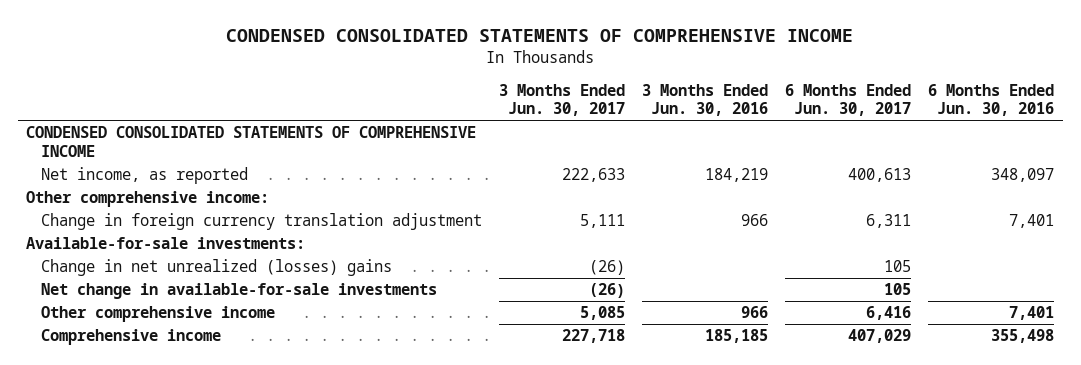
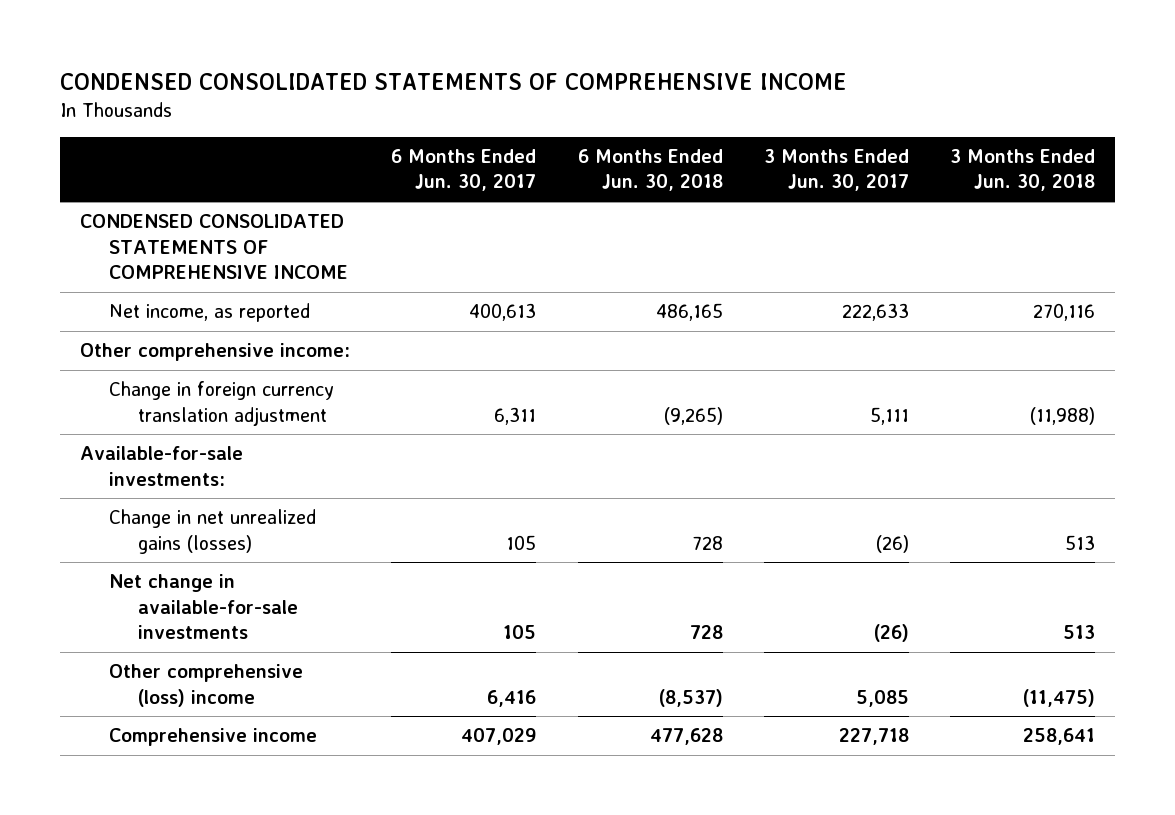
[642,84,769,117] 3 Months Ended Jun. 30, 2016 -> none
[928,84,1055,117] 6 Months Ended Jun. 30, 2016 -> none
none -> [577,148,723,192] 6 Months Ended Jun. 30, 2018
none -> [949,148,1095,192] 3 Months Ended Jun. 30, 2018
[41,259,393,277] Change in net unrealized (losses) gains -> [109,509,317,554] Change in net unrealized gains (losses)
[41,306,276,323] Other comprehensive income -> [109,664,304,707] Other comprehensive (loss) income

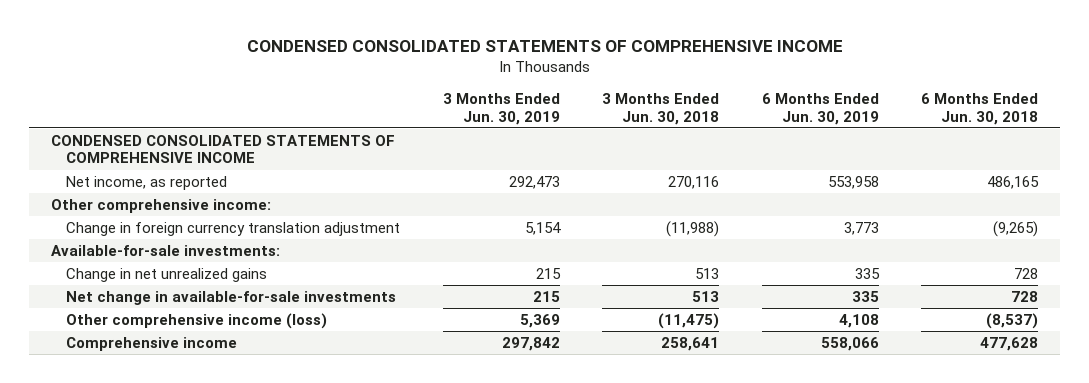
[391,148,537,192] 6 Months Ended Jun. 30, 2017 -> none
[763,148,909,192] 3 Months Ended Jun. 30, 2017 -> none
none -> [442,93,560,125] 3 Months Ended Jun. 30, 2019
none -> [761,93,879,125] 6 Months Ended Jun. 30, 2019
[109,509,317,554] Change in net unrealized gains (losses) -> [66,267,268,282] Change in net unrealized gains
[109,664,304,707] Other comprehensive (loss) income -> [66,312,328,329] Other comprehensive income (loss)

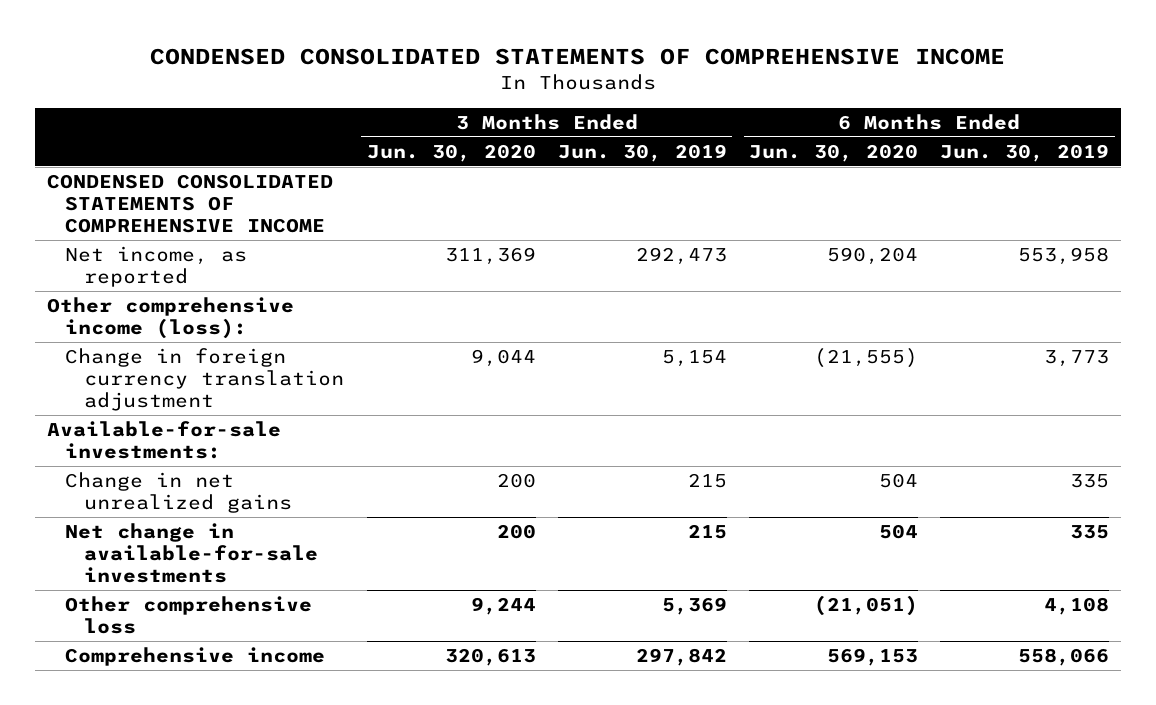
[602,93,720,125] 3 Months Ended Jun. 30, 2018 -> none
[921,93,1039,125] 6 Months Ended Jun. 30, 2018 -> none
none -> [366,143,536,162] Jun. 30, 2020
none -> [749,143,919,162] Jun. 30, 2020
[50,198,271,213] Other comprehensive income: -> [46,296,294,339] Other comprehensive income (loss):
[66,312,328,329] Other comprehensive income (loss) -> [65,595,313,634] Other comprehensive loss

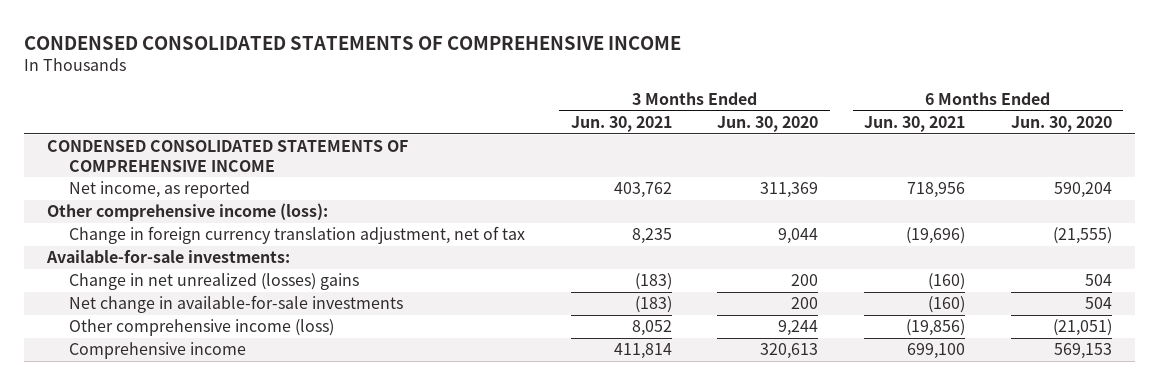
[557,143,727,162] Jun. 30, 2019 -> none
[940,143,1110,162] Jun. 30, 2019 -> none
none -> [570,116,672,133] Jun. 30, 2021
none -> [864,116,966,133] Jun. 30, 2021
[65,347,345,411] Change in foreign currency translation adjustment -> [68,226,525,245] Change in foreign currency translation adjustment, net of tax
[65,471,293,513] Change in net unrealized gains -> [68,273,359,291] Change in net unrealized (losses) gains
[65,595,313,634] Other comprehensive loss -> [68,319,334,337] Other comprehensive income (loss)

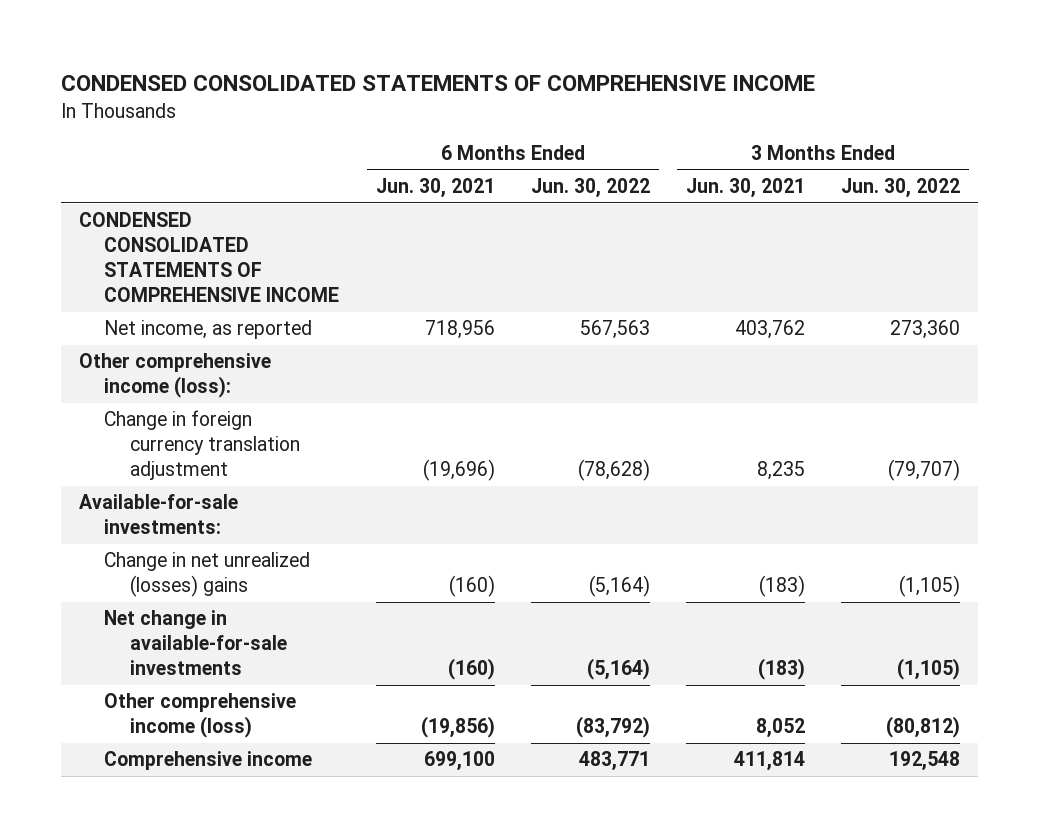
[717,116,819,133] Jun. 30, 2020 -> none
[1010,116,1112,133] Jun. 30, 2020 -> none
none -> [530,178,650,199] Jun. 30, 2022
none -> [841,178,961,199] Jun. 30, 2022
[68,226,525,245] Change in foreign currency translation adjustment, net of tax -> [104,410,300,481] Change in foreign currency translation adjustment

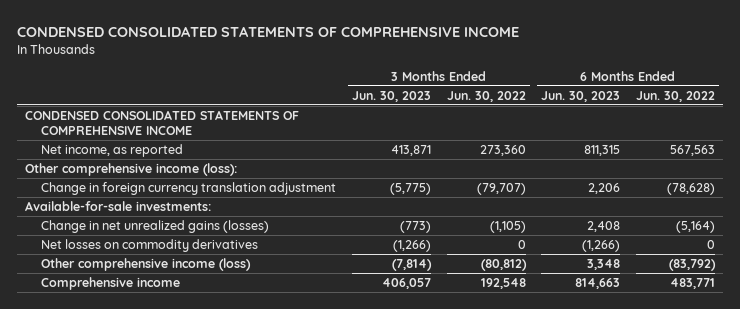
[375,178,495,199] Jun. 30, 2021 -> none
[685,178,805,199] Jun. 30, 2021 -> none
none -> [351,90,431,102] Jun. 30, 2023
none -> [541,90,621,102] Jun. 30, 2023
[104,610,287,676] Net change in available-for-sale investments -> none
[104,552,311,598] Change in net unrealized (losses) gains -> [40,220,269,234] Change in net unrealized gains (losses)
none -> [40,239,258,253] Net losses on commodity derivatives

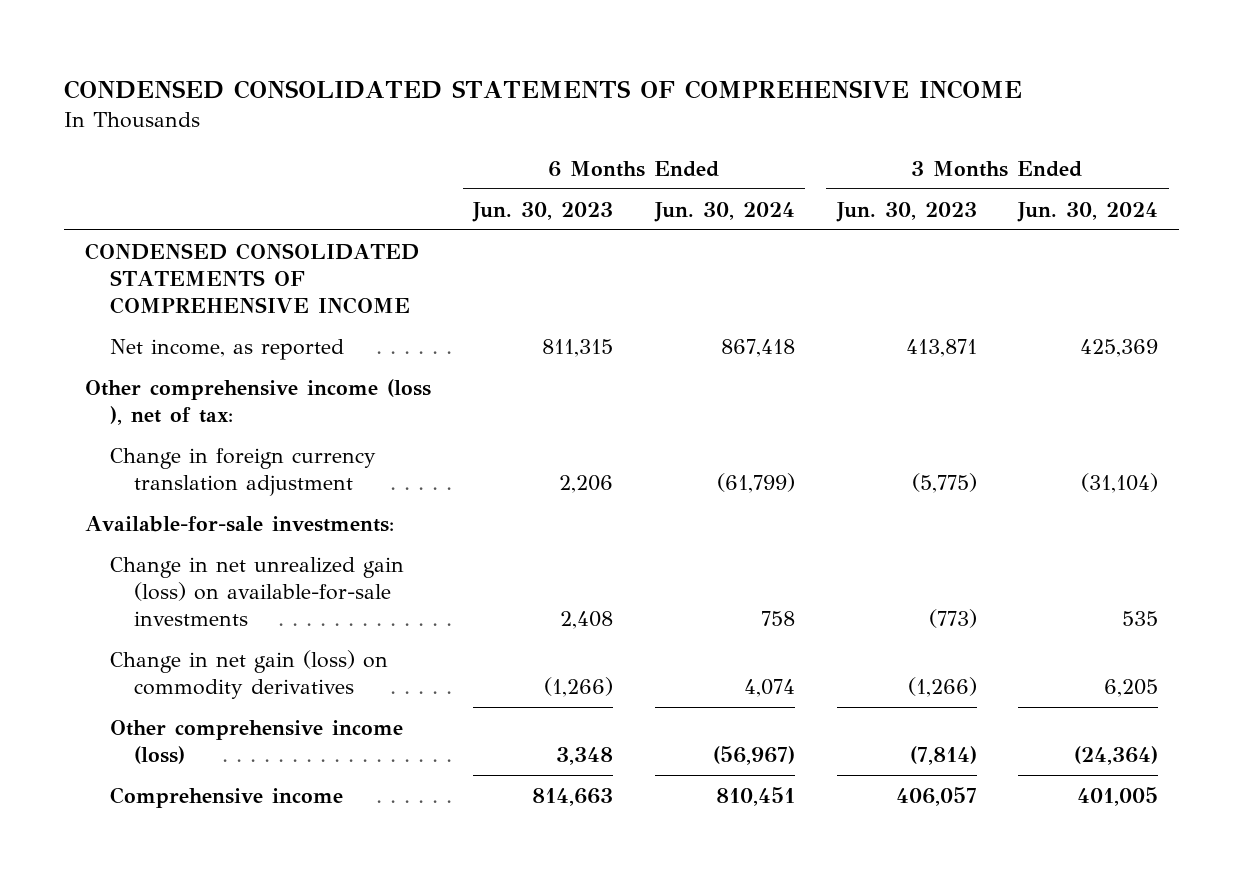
[446,90,526,102] Jun. 30, 2022 -> none
[636,90,716,102] Jun. 30, 2022 -> none
none -> [653,201,795,222] Jun. 30, 2024
none -> [1017,201,1159,222] Jun. 30, 2024
[24,163,237,177] Other comprehensive income (loss): -> [85,378,432,426] Other comprehensive income (loss ), net of tax:
[40,220,269,234] Change in net unrealized gains (losses) -> [109,556,404,627] Change in net unrealized gain (loss) on available-for-sale investments
[40,239,258,253] Net losses on commodity derivatives -> [109,649,388,700] Change in net gain (loss) on commodity derivatives

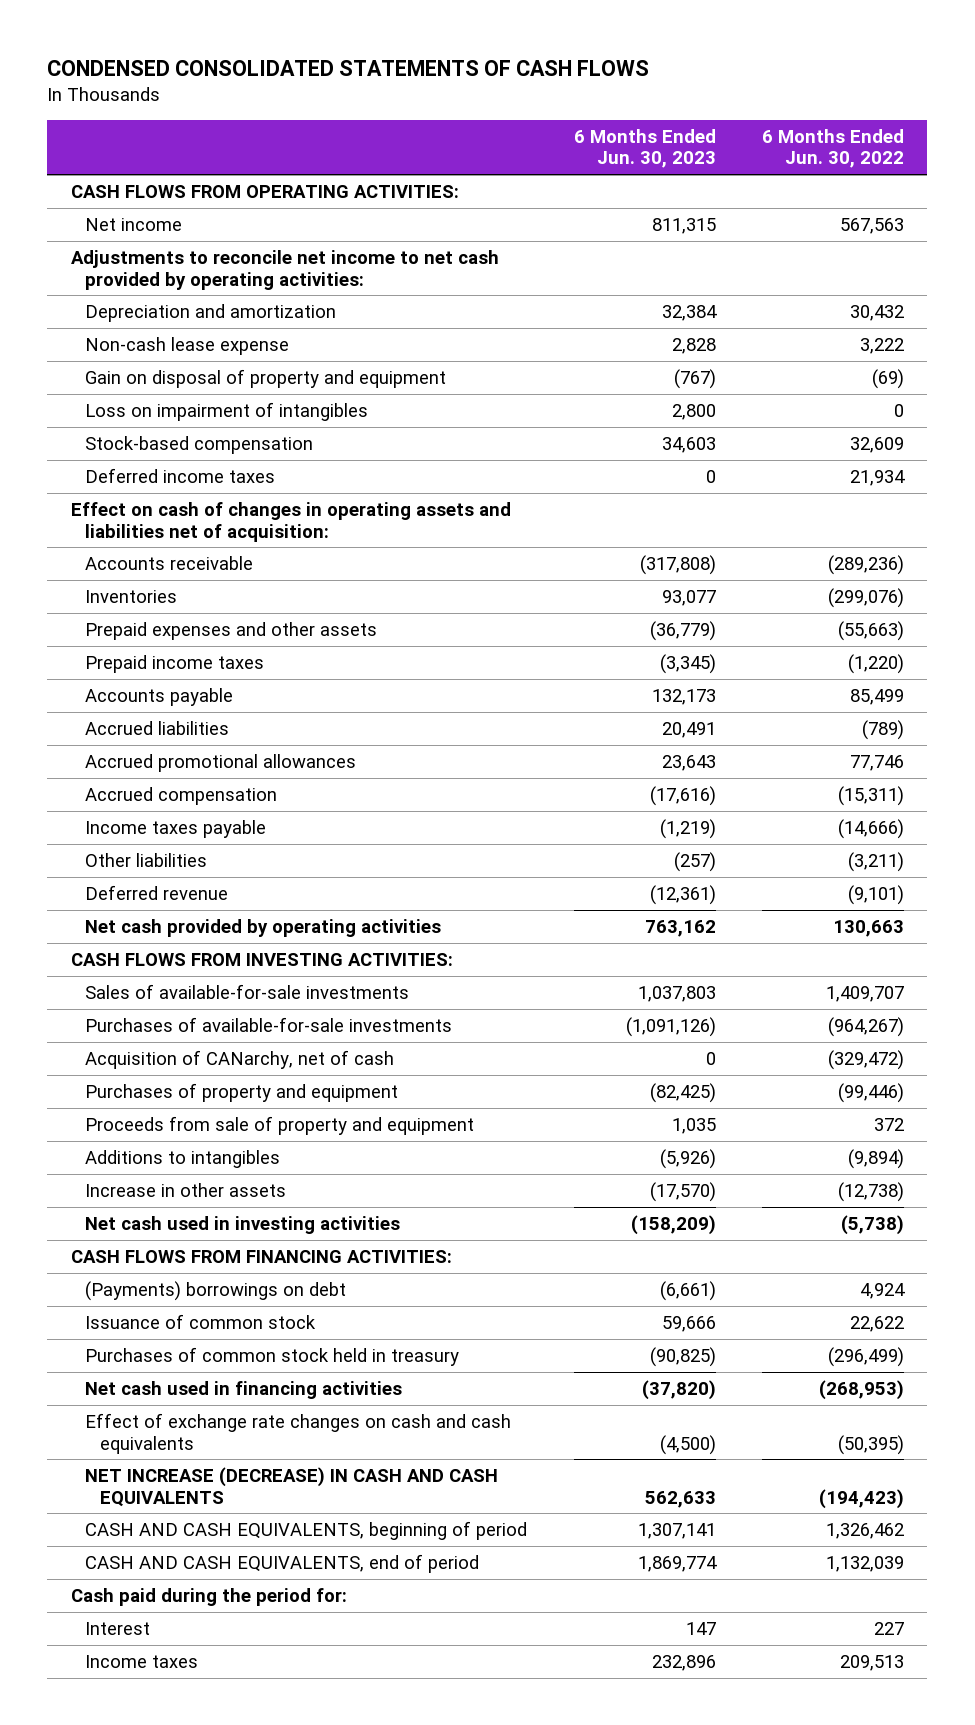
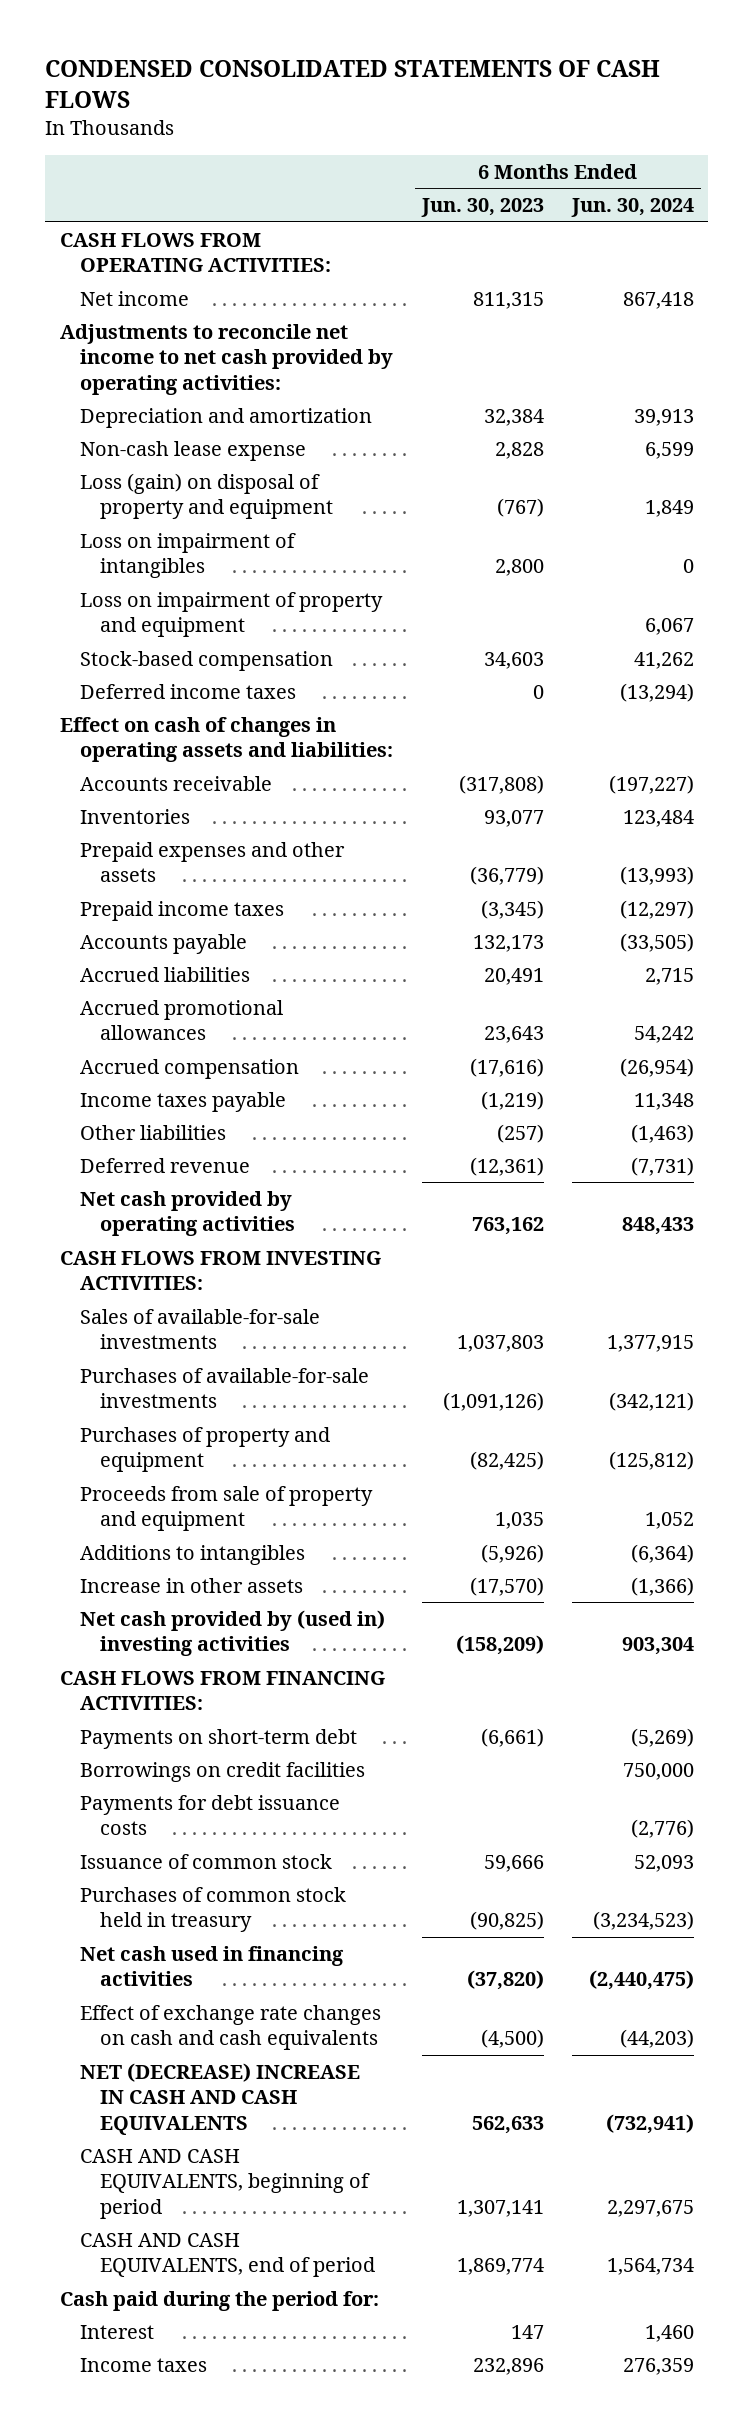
[762,128,905,169] 6 Months Ended Jun. 30, 2022 -> none
none -> [571,198,695,218] Jun. 30, 2024
[85,369,447,389] Gain on disposal of property and equipment -> [80,472,334,520] Loss (gain) on disposal of property and equipment
none -> [80,591,384,638] Loss on impairment of property and equipment
[70,502,511,542] Effect on cash of changes in operating assets and liabilities net of acquisition: -> [59,716,394,763] Effect on cash of changes in operating assets and liabilities:
[85,1050,395,1070] Acquisition of CANarchy, net of cash -> none
[85,1216,401,1235] Net cash used in investing activities -> [80,1609,386,1657] Net cash provided by (used in) investing activities
[85,1281,347,1302] (Payments) borrowings on debt -> [80,1728,358,1749] Payments on short-term debt
none -> [80,1761,366,1782] Borrowings on credit facilities
none -> [80,1794,341,1836] Payments for debt issuance costs
[85,1467,499,1507] NET INCREASE (DECREASE) IN CASH AND CASH EQUIVALENTS -> [80,2062,361,2135] NET (DECREASE) INCREASE IN CASH AND CASH EQUIVALENTS

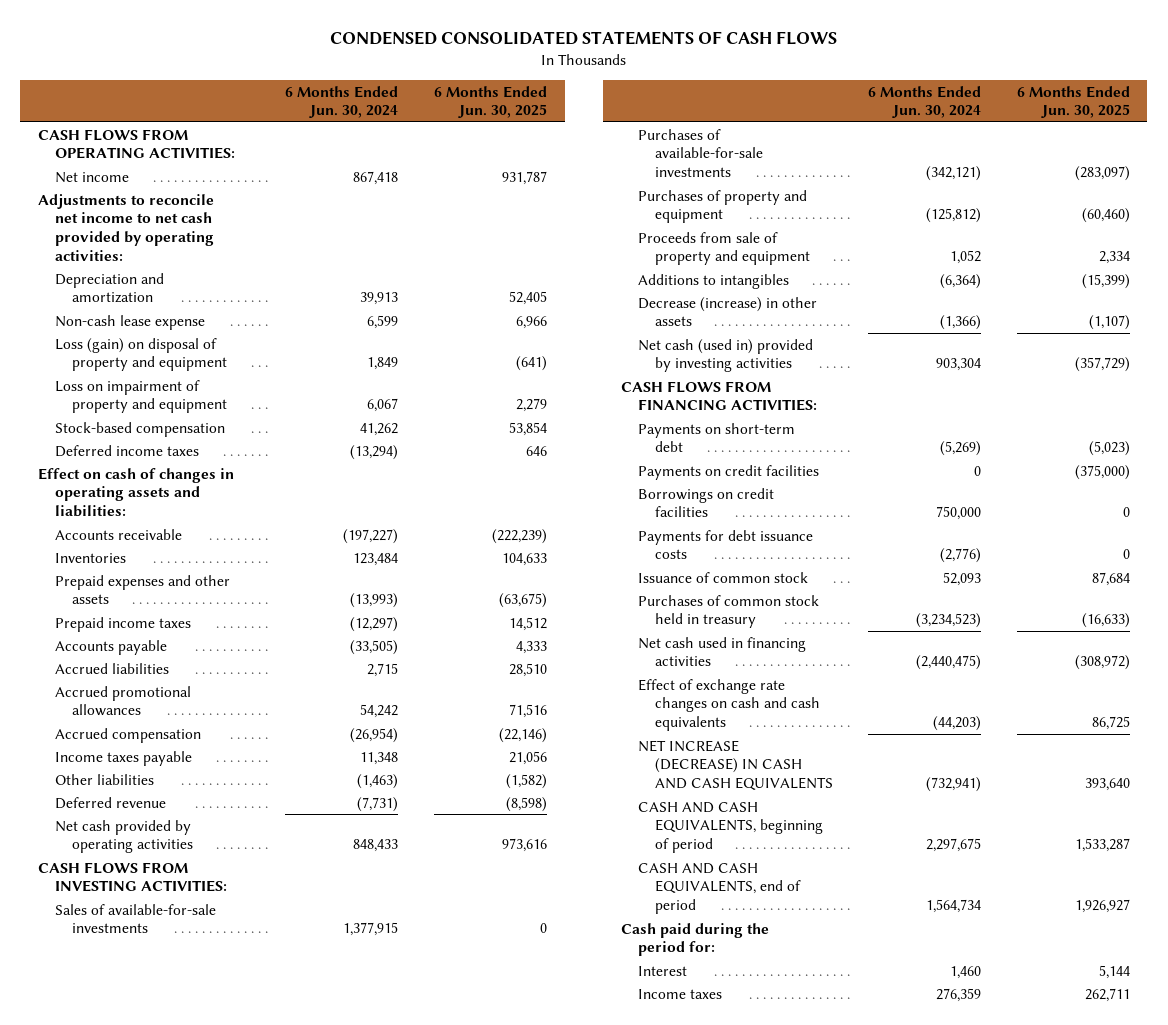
[420,198,544,218] Jun. 30, 2023 -> none
none -> [433,85,547,119] 6 Months Ended Jun. 30, 2025
[80,532,297,579] Loss on impairment of intangibles -> none
[80,1577,304,1593] Increase in other assets -> [637,296,817,327] Decrease (increase) in other assets
[80,1609,386,1657] Net cash provided by (used in) investing activities -> [637,338,813,373] Net cash (used in) provided by investing activities
none -> [637,464,819,480] Payments on credit facilities
[80,2062,361,2135] NET (DECREASE) INCREASE IN CASH AND CASH EQUIVALENTS -> [637,739,833,791] NET INCREASE (DECREASE) IN CASH AND CASH EQUIVALENTS

